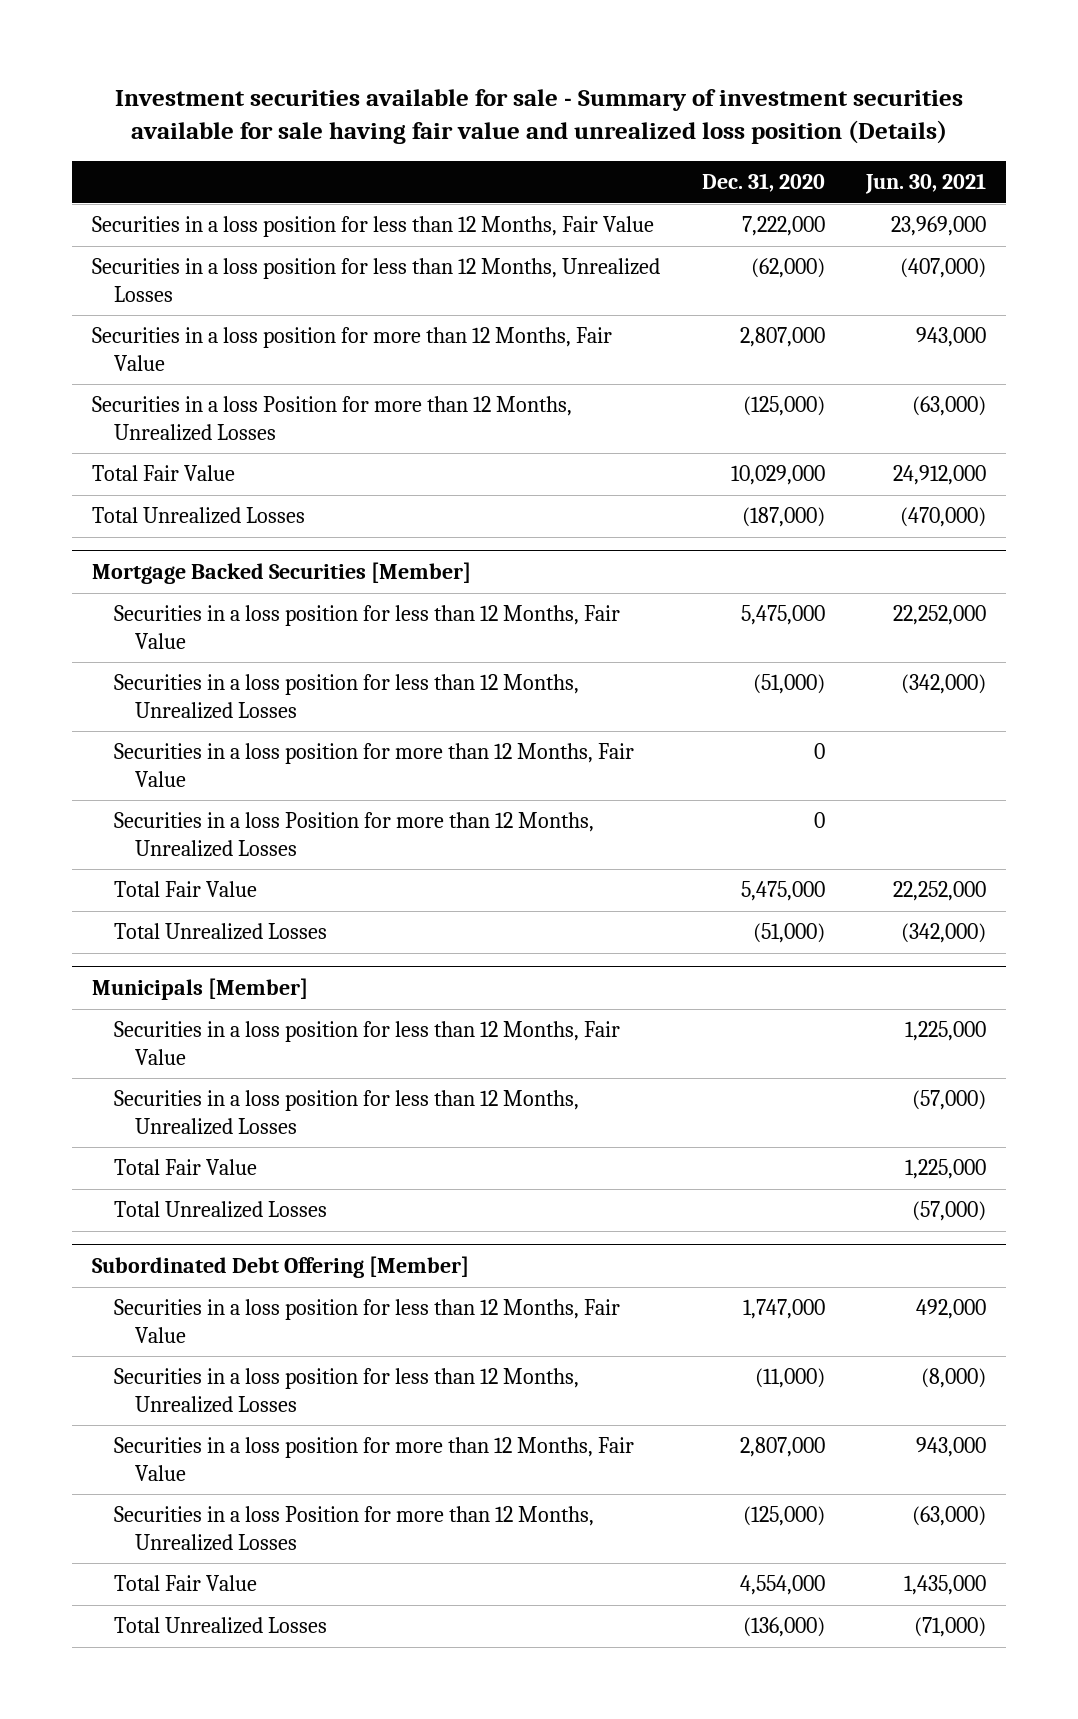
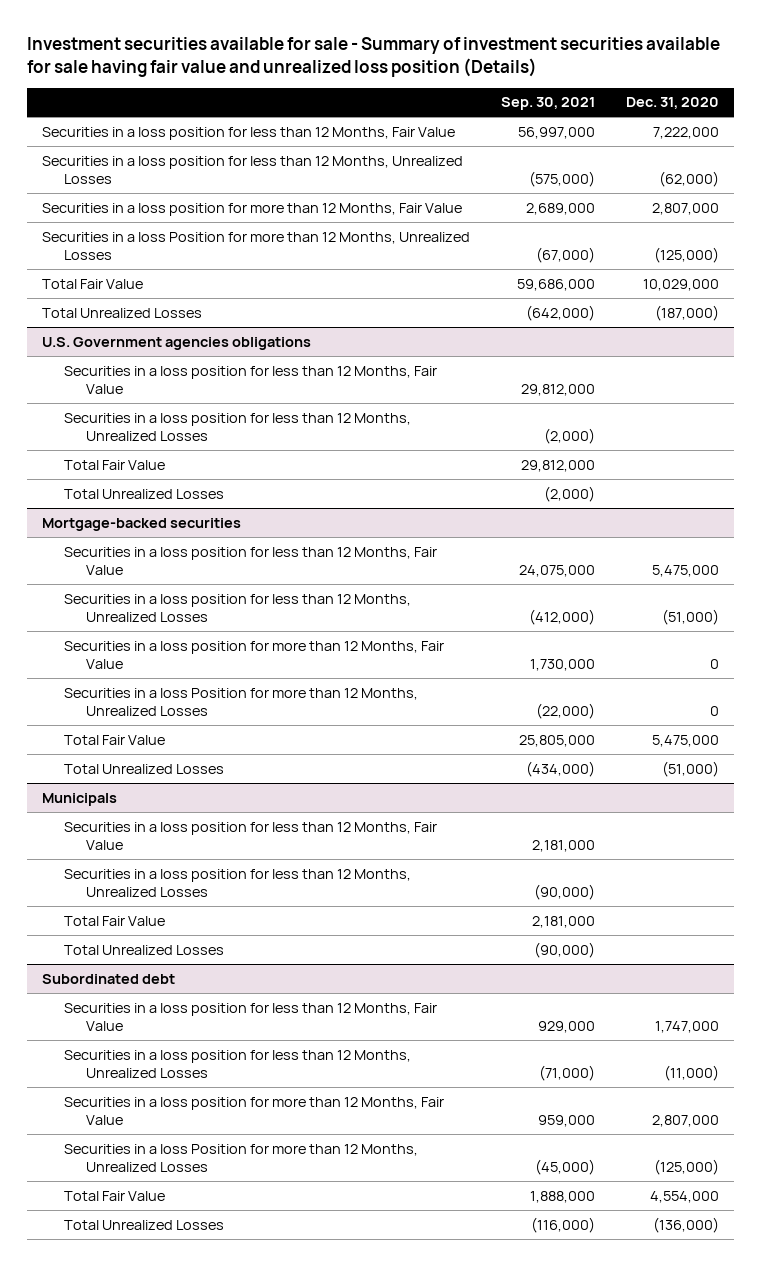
[864,173,986,195] Jun. 30, 2021 -> none
none -> [501,97,596,111] Sep. 30, 2021
none -> [42,336,312,350] U.S. Government agencies obligations
none -> [64,365,438,395] Securities in a loss position for less than 12 Months, Fair Value
none -> [64,412,412,442] Securities in a loss position for less than 12 Months, Unrealized Losses
none -> [64,459,166,470] Total Fair Value
none -> [64,488,225,499] Total Unrealized Losses
[92,562,472,585] Mortgage Backed Securities [Member] -> [42,517,242,531] Mortgage-backed securities
[92,978,309,1001] Municipals [Member] -> [42,792,118,806] Municipals
[92,1256,470,1279] Subordinated Debt Offering [Member] -> [42,973,176,984] Subordinated debt

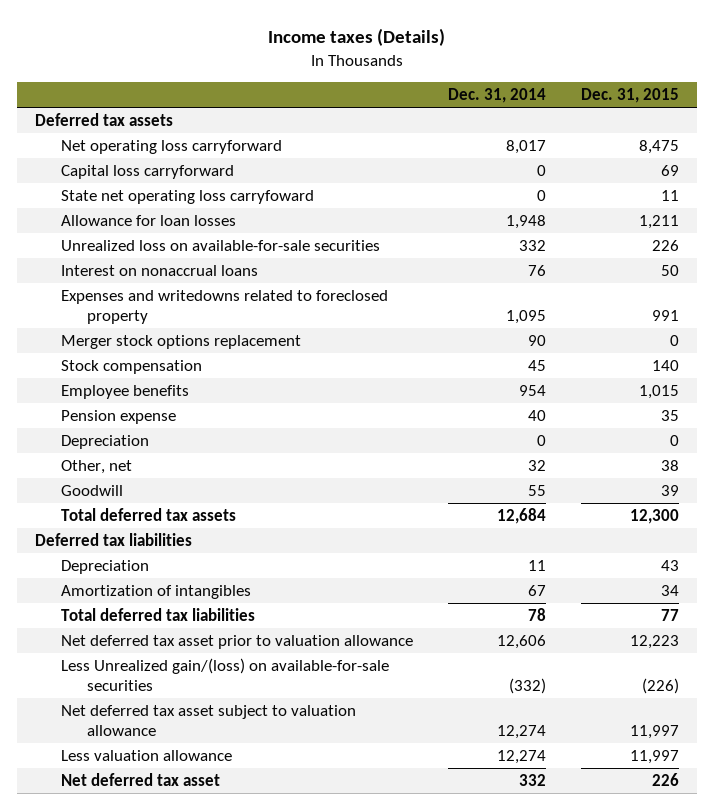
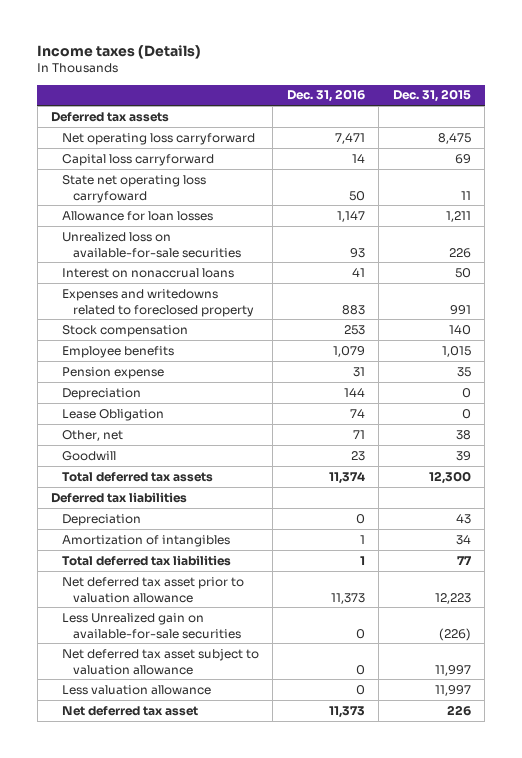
[447,88,546,104] Dec. 31, 2014 -> none
none -> [286,89,365,103] Dec. 31, 2016
[60,334,301,349] Merger stock options replacement -> none
none -> [61,408,164,421] Lease Obligation
[60,657,389,691] Less Unrealized gain/(loss) on available-for-sale securities -> [61,612,241,639] Less Unrealized gain on available-for-sale securities

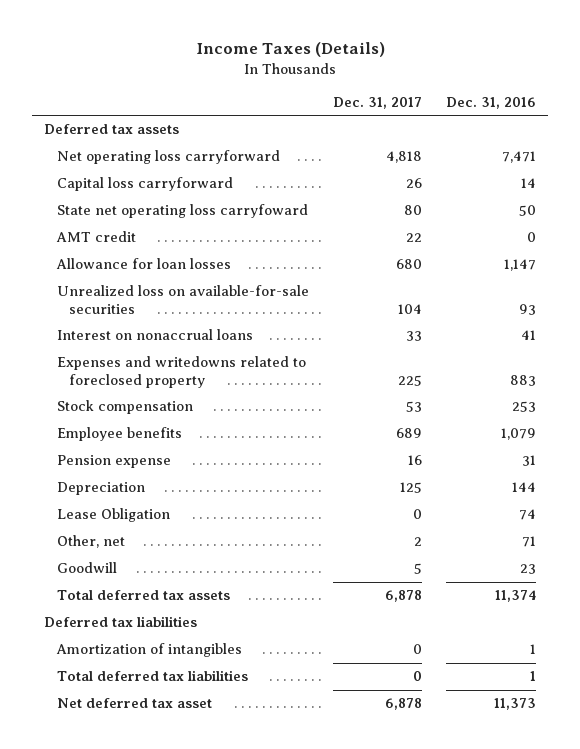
[37,45,202,60] Income taxes (Details) -> [195,42,385,58] Income Taxes (Details)
[392,89,471,103] Dec. 31, 2015 -> none
none -> [332,97,422,110] Dec. 31, 2017
none -> [55,231,136,243] AMT credit
[61,513,141,526] Depreciation -> none
[61,576,244,603] Net deferred tax asset prior to valuation allowance -> none
[61,612,241,639] Less Unrealized gain on available-for-sale securities -> none
[61,648,259,675] Net deferred tax asset subject to valuation allowance -> none
[61,684,211,695] Less valuation allowance -> none

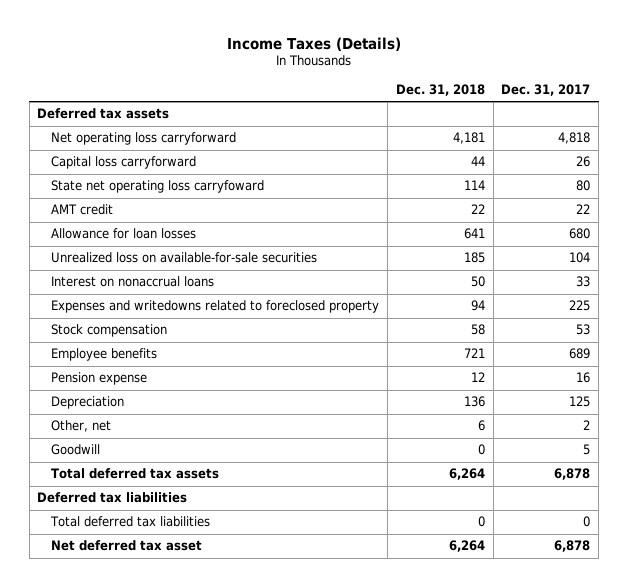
[446,97,537,110] Dec. 31, 2016 -> none
none -> [395,84,485,97] Dec. 31, 2018
[56,508,170,523] Lease Obligation -> none
[55,643,242,658] Amortization of intangibles -> none

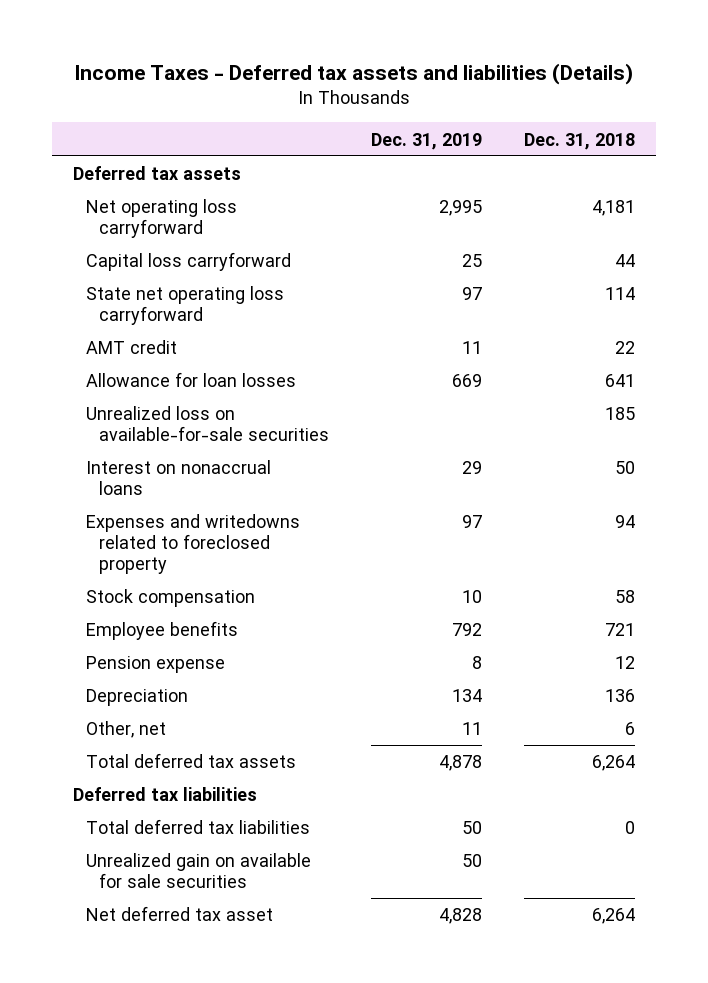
[226,36,401,51] Income Taxes (Details) -> [73,62,633,85] Income Taxes - Deferred tax assets and liabilities (Details)
[501,84,591,97] Dec. 31, 2017 -> none
none -> [371,132,483,150] Dec. 31, 2019
[51,180,265,194] State net operating loss carryfoward -> [86,286,285,326] State net operating loss carryforward
[51,444,101,456] Goodwill -> none
none -> [86,853,312,889] Unrealized gain on available for sale securities

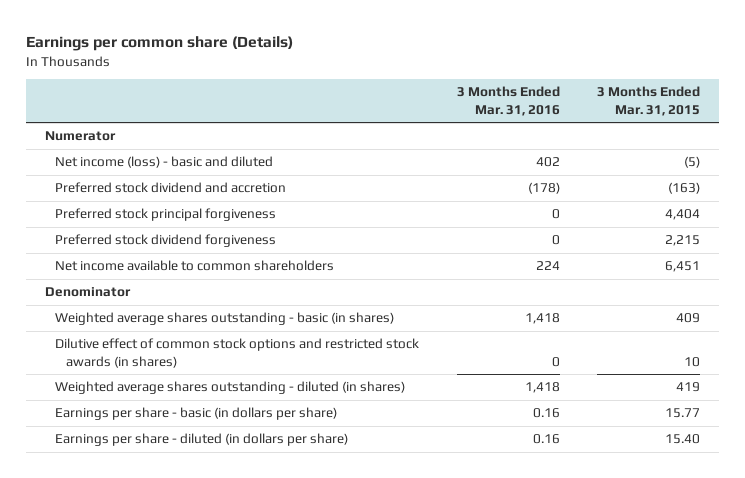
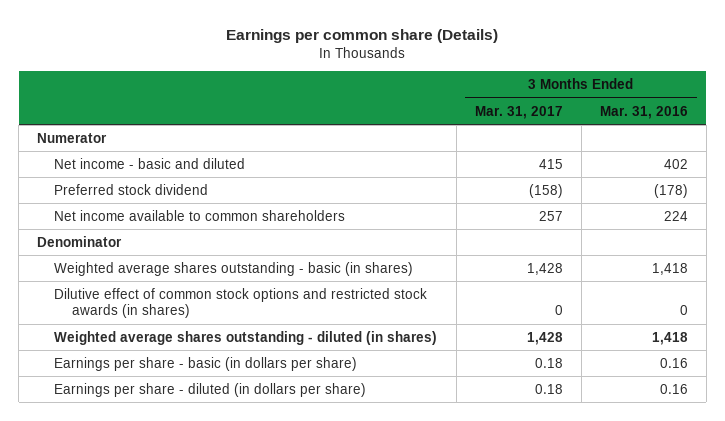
[596,86,700,116] 3 Months Ended Mar. 31, 2015 -> none
none -> [474,105,563,119] Mar. 31, 2017
[55,208,277,222] Preferred stock principal forgiveness -> none
[55,234,277,248] Preferred stock dividend forgiveness -> none
[55,156,274,169] Net income (loss) - basic and diluted -> [54,157,246,169] Net income - basic and diluted
[55,182,287,194] Preferred stock dividend and accretion -> [54,183,209,195] Preferred stock dividend

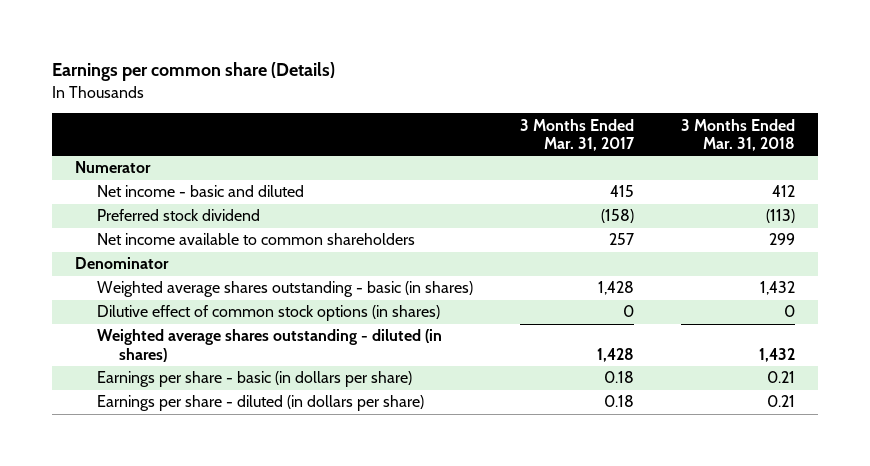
[599,105,688,119] Mar. 31, 2016 -> none
none -> [680,118,795,151] 3 Months Ended Mar. 31, 2018
[54,287,428,319] Dilutive effect of common stock options and restricted stock awards (in shares) -> [97,305,441,322] Dilutive effect of common stock options (in shares)

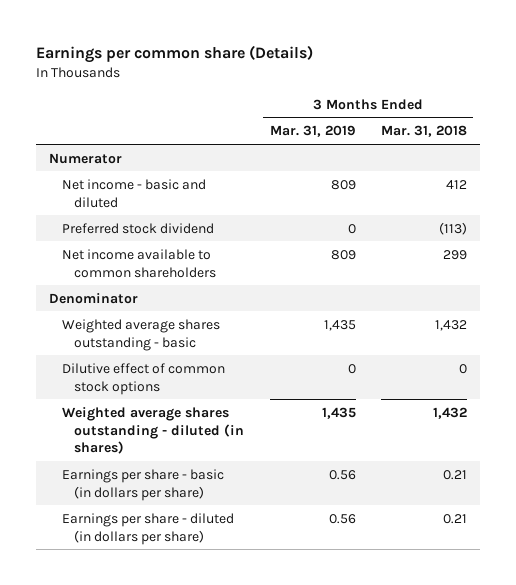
[520,118,636,151] 3 Months Ended Mar. 31, 2017 -> none
none -> [269,125,356,138] Mar. 31, 2019
[97,281,474,298] Weighted average shares outstanding - basic (in shares) -> [61,318,220,351] Weighted average shares outstanding - basic
[97,305,441,322] Dilutive effect of common stock options (in shares) -> [61,362,225,395] Dilutive effect of common stock options

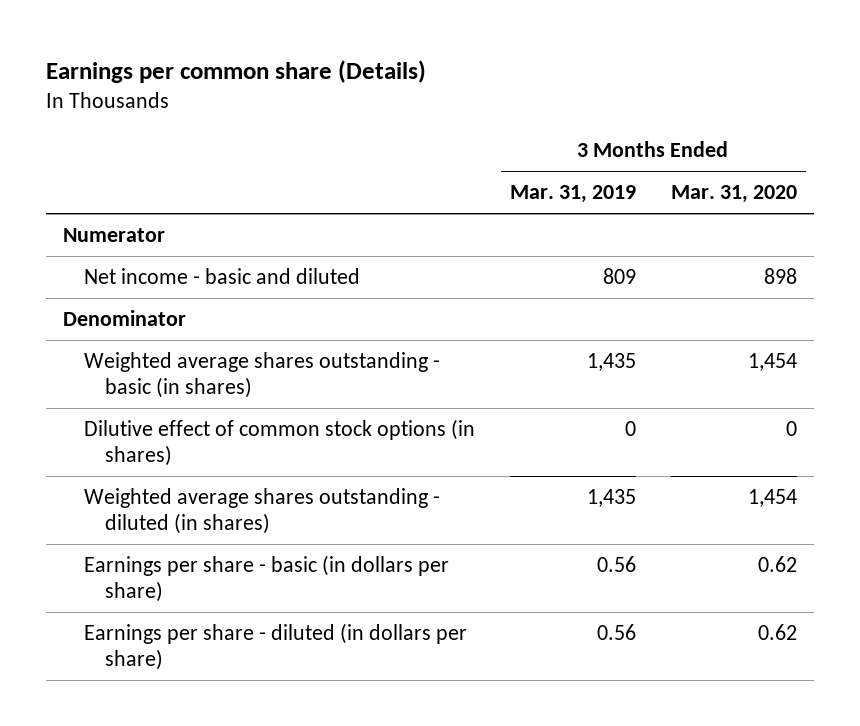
[380,125,467,138] Mar. 31, 2018 -> none
none -> [670,185,797,204] Mar. 31, 2020
[61,222,214,234] Preferred stock dividend -> none
[61,248,217,278] Net income available to common shareholders -> none
[61,318,220,351] Weighted average shares outstanding - basic -> [84,351,441,398] Weighted average shares outstanding - basic (in shares)
[61,362,225,395] Dilutive effect of common stock options -> [84,418,476,466] Dilutive effect of common stock options (in shares)

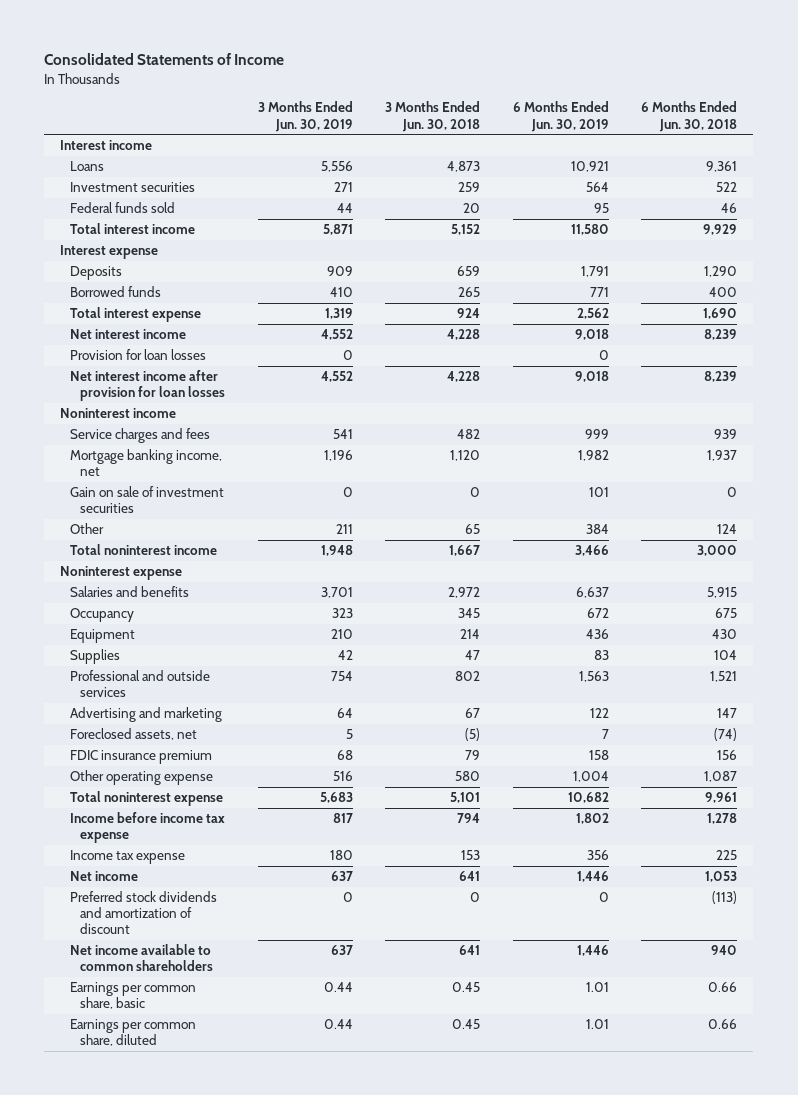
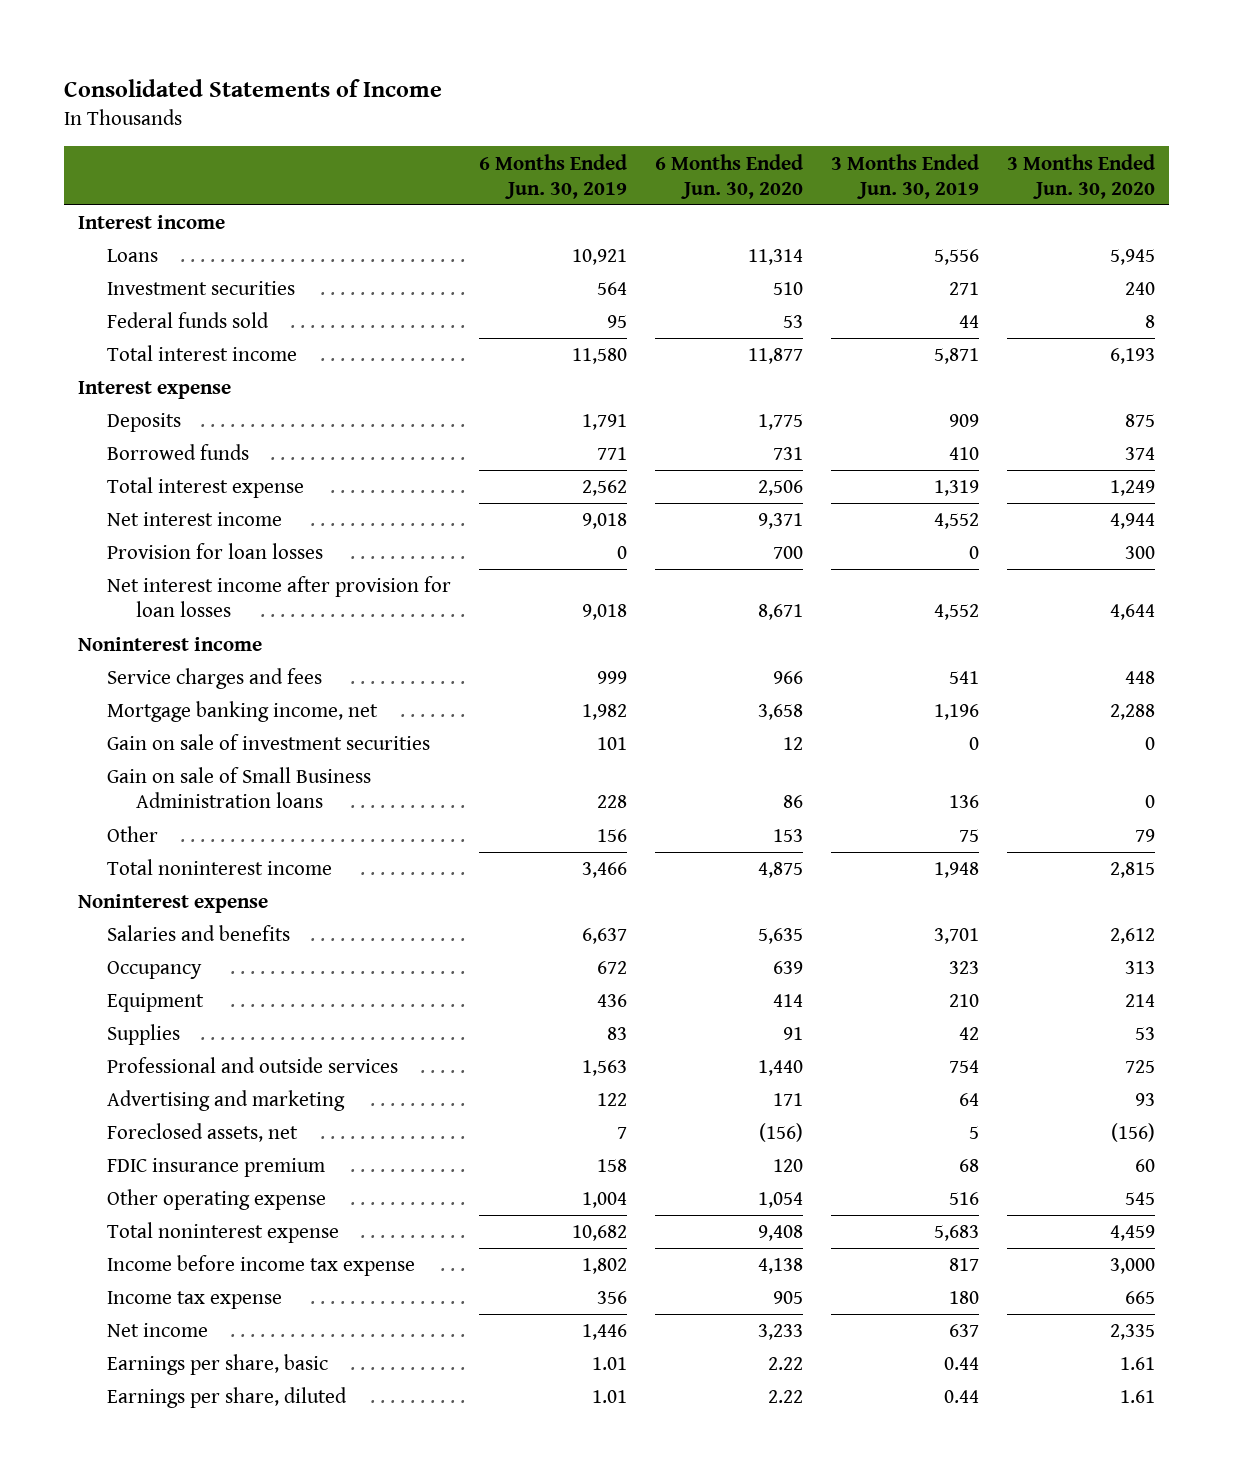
[385,101,481,132] 3 Months Ended Jun. 30, 2018 -> none
[641,101,738,132] 6 Months Ended Jun. 30, 2018 -> none
none -> [654,153,803,199] 6 Months Ended Jun. 30, 2020
none -> [1006,153,1155,199] 3 Months Ended Jun. 30, 2020
none -> [107,767,372,809] Gain on sale of Small Business Administration loans
[335,524,353,535] 211 -> [958,829,979,843] 75
[585,524,609,535] 384 -> [597,829,628,843] 156
[70,891,218,935] Preferred stock dividends and amortization of discount -> none
[70,944,214,972] Net income available to common shareholders -> none
[70,982,197,1010] Earnings per common share, basic -> [107,1354,329,1376] Earnings per share, basic
[70,1019,197,1047] Earnings per common share, diluted -> [107,1387,348,1409] Earnings per share, diluted

